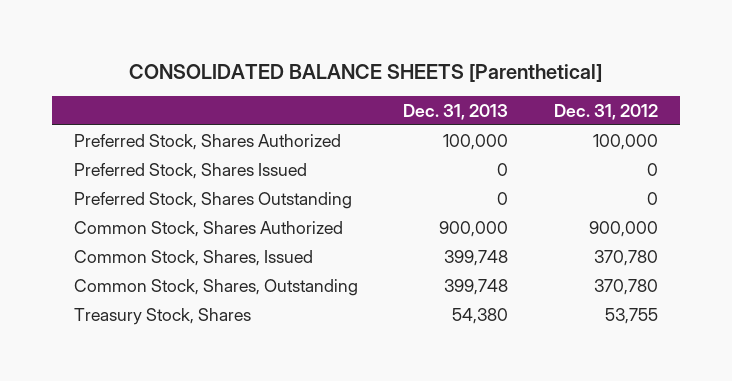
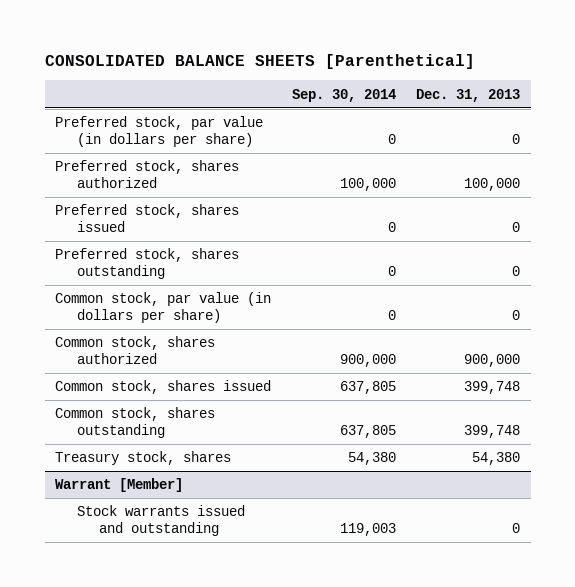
[553,103,658,120] Dec. 31, 2012 -> none
none -> [291,88,396,102] Sep. 30, 2014
none -> [55,116,264,147] Preferred stock, par value (in dollars per share)
[74,133,342,150] Preferred Stock, Shares Authorized -> [55,160,240,188] Preferred stock, shares authorized
[74,162,308,179] Preferred Stock, Shares Issued -> [55,204,240,232] Preferred stock, shares issued
[74,191,353,209] Preferred Stock, Shares Outstanding -> [55,248,240,279] Preferred stock, shares outstanding
none -> [55,292,272,323] Common stock, par value (in dollars per share)
[74,220,344,237] Common Stock, Shares Authorized -> [55,336,216,364] Common stock, shares authorized
[74,249,314,266] Common Stock, Shares, Issued -> [55,380,272,395] Common stock, shares issued
[74,278,359,296] Common Stock, Shares, Outstanding -> [55,407,216,438] Common stock, shares outstanding
[74,307,252,325] Treasury Stock, Shares -> [55,451,232,466] Treasury stock, shares
none -> [55,478,184,493] Warrant [Member]
none -> [76,505,245,536] Stock warrants issued and outstanding

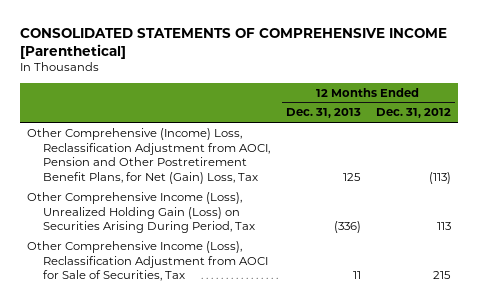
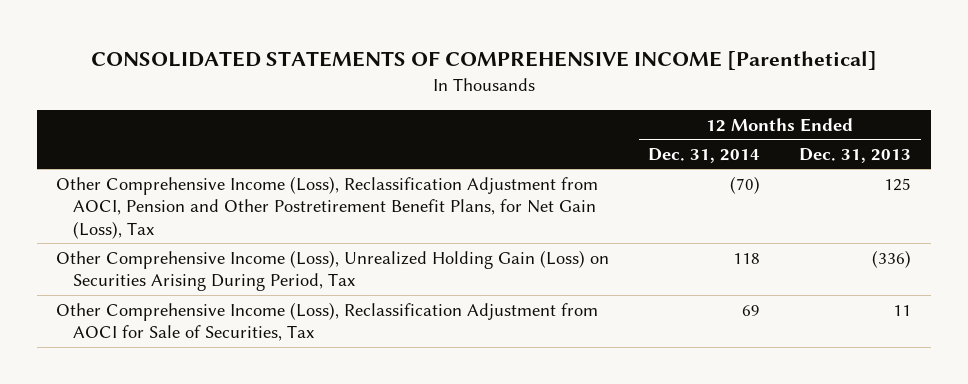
[375,108,451,119] Dec. 31, 2012 -> none
none -> [648,147,761,163] Dec. 31, 2014
[27,127,271,184] Other Comprehensive (Income) Loss, Reclassification Adjustment from AOCI, Pension and Other Postretirement Benefit Plans, for Net (Gain) Loss, Tax -> [56,175,599,239] Other Comprehensive Income (Loss), Reclassification Adjustment from AOCI, Pension and Other Postretirement Benefit Plans, for Net Gain (Loss), Tax

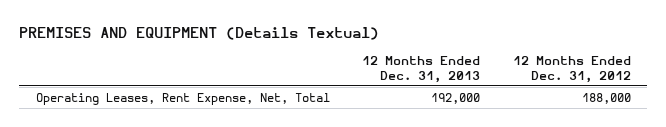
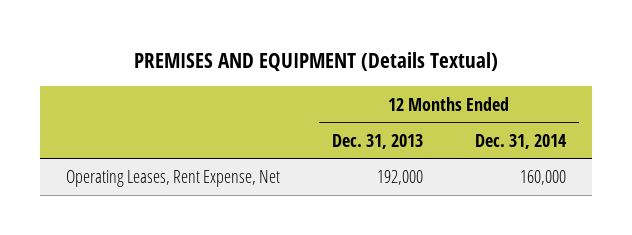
[512,56,631,83] 12 Months Ended Dec. 31, 2012 -> none
none -> [475,133,568,149] Dec. 31, 2014
[35,93,330,106] Operating Leases, Rent Expense, Net, Total -> [66,170,281,188] Operating Leases, Rent Expense, Net

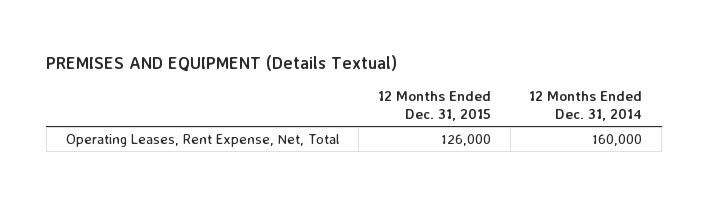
[332,133,424,149] Dec. 31, 2013 -> none
none -> [377,90,491,122] 12 Months Ended Dec. 31, 2015
[66,170,281,188] Operating Leases, Rent Expense, Net -> [65,133,340,147] Operating Leases, Rent Expense, Net, Total

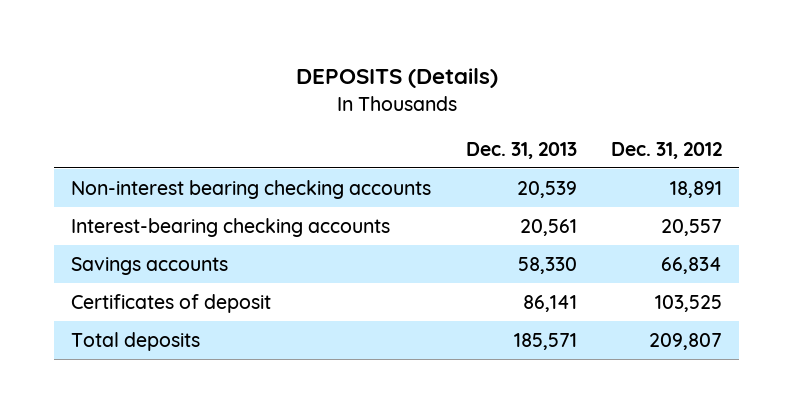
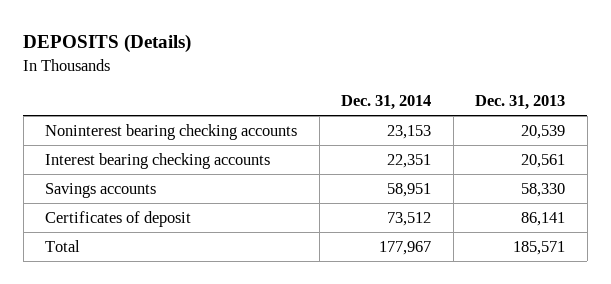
[610,141,722,159] Dec. 31, 2012 -> none
none -> [341,95,432,111] Dec. 31, 2014
[71,179,432,199] Non-interest bearing checking accounts -> [45,123,298,140] Noninterest bearing checking accounts
[71,217,391,237] Interest-bearing checking accounts -> [45,152,271,169] Interest bearing checking accounts
[71,331,201,351] Total deposits -> [45,239,81,252] Total

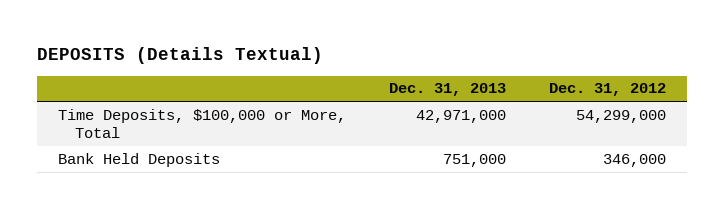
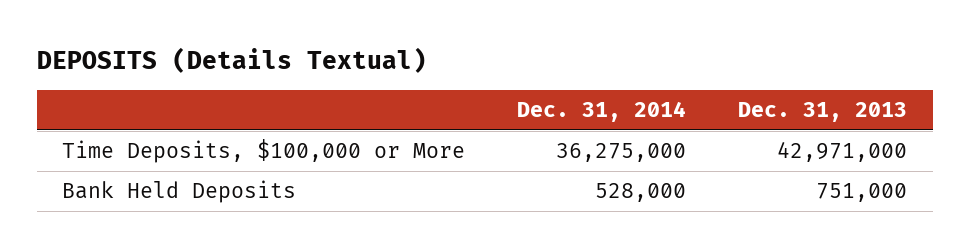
[548,83,666,97] Dec. 31, 2012 -> none
none -> [517,101,687,123] Dec. 31, 2014
[57,108,346,139] Time Deposits, $100,000 or More, Total -> [62,139,466,164] Time Deposits, $100,000 or More

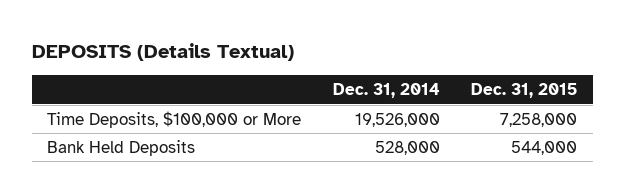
[738,102,908,123] Dec. 31, 2013 -> none
none -> [471,83,578,99] Dec. 31, 2015
[556,143,687,163] 36,275,000 -> [354,112,440,127] 19,526,000

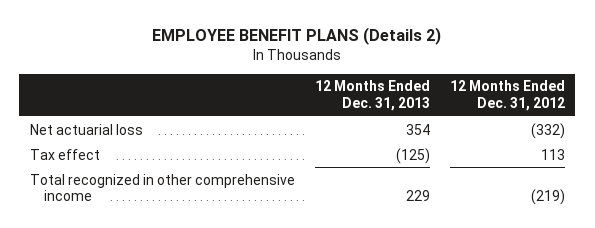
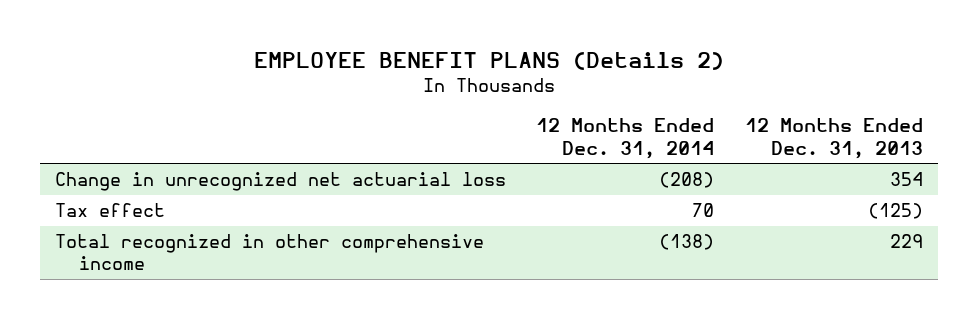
[450,80,566,111] 12 Months Ended Dec. 31, 2012 -> none
none -> [536,118,715,159] 12 Months Ended Dec. 31, 2014
[29,123,143,135] Net actuarial loss -> [54,172,506,192] Change in unrecognized net actuarial loss

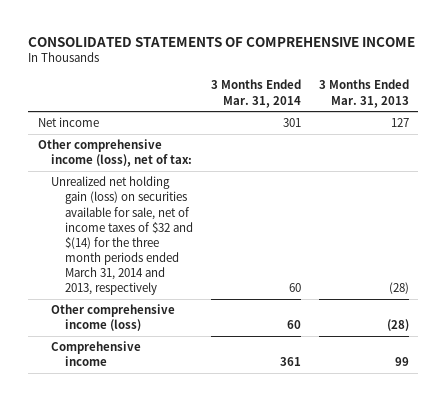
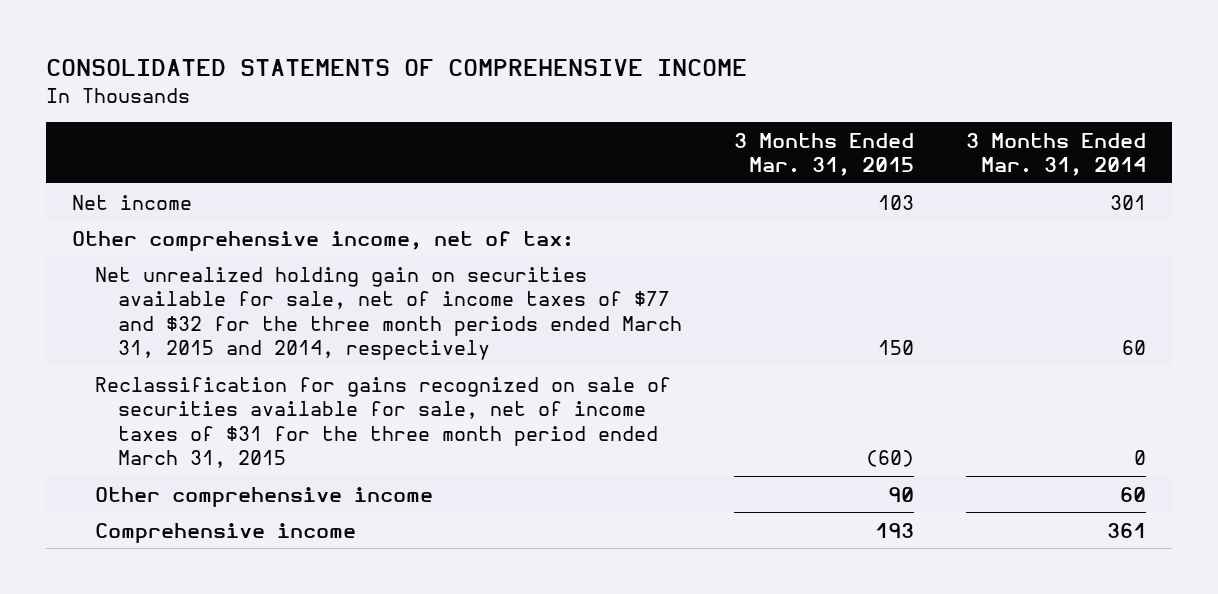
[319,79,410,108] 3 Months Ended Mar. 31, 2013 -> none
none -> [733,132,914,177] 3 Months Ended Mar. 31, 2015
[37,139,193,168] Other comprehensive income (loss), net of tax: -> [71,230,574,251] Other comprehensive income, net of tax:
[51,176,193,296] Unrealized net holding gain (loss) on securities available for sale, net of income taxes of $32 and $(14) for the three month periods ended March 31, 2014 and 2013, respectively -> [94,266,682,361] Net unrealized holding gain on securities available for sale, net of income taxes of $77 and $32 for the three month periods ended March 31, 2015 and 2014, respectively
none -> [94,376,671,469] Reclassification for gains recognized on sale of securities available for sale, net of income taxes of $31 for the three month period ended March 31, 2015
[51,304,176,332] Other comprehensive income (loss) -> [94,486,433,507] Other comprehensive income

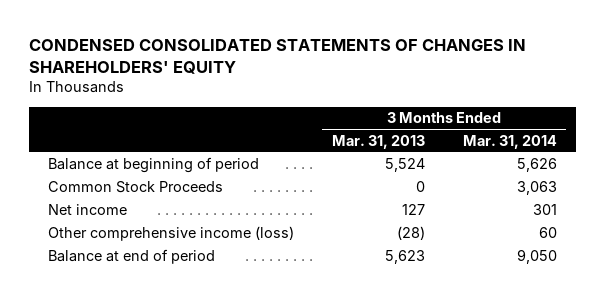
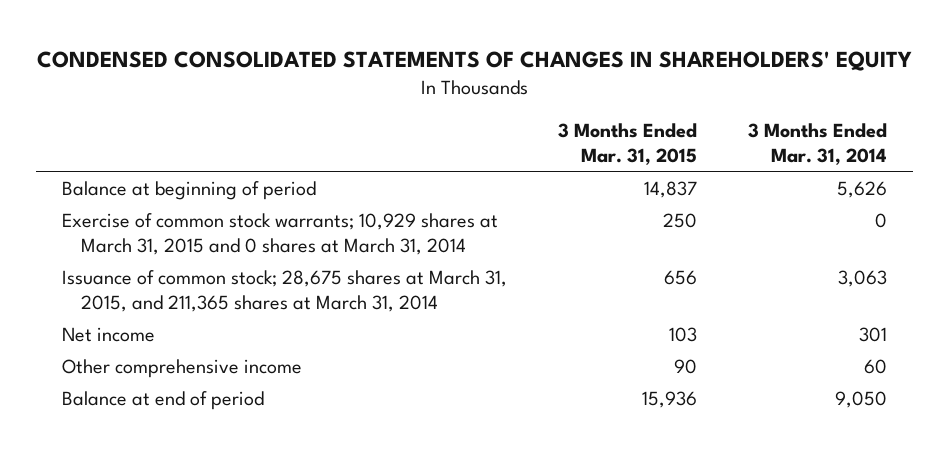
[331,134,425,149] Mar. 31, 2013 -> none
none -> [558,122,698,165] 3 Months Ended Mar. 31, 2015
none -> [62,212,499,255] Exercise of common stock warrants; 10,929 shares at March 31, 2015 and 0 shares at March 31, 2014
[47,181,223,194] Common Stock Proceeds -> [62,269,508,312] Issuance of common stock; 28,675 shares at March 31, 2015, and 211,365 shares at March 31, 2014
[47,226,294,242] Other comprehensive income (loss) -> [62,358,303,378] Other comprehensive income

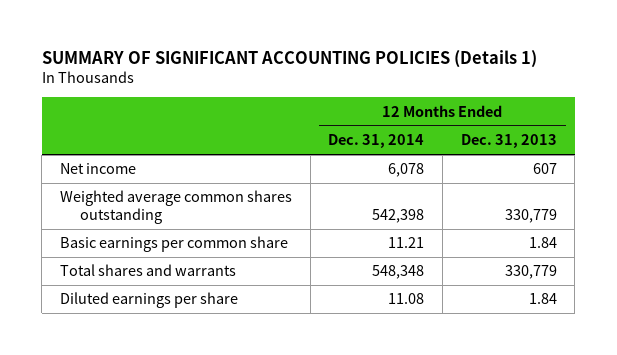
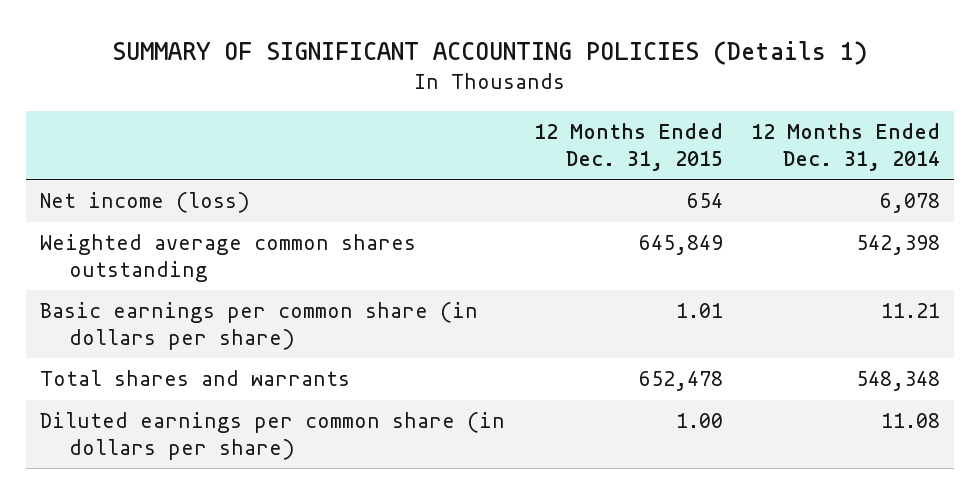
[460,134,557,149] Dec. 31, 2013 -> none
none -> [533,122,723,171] 12 Months Ended Dec. 31, 2015
[59,163,136,175] Net income -> [40,192,251,214] Net income (loss)
[59,236,288,253] Basic earnings per common share -> [40,302,479,351] Basic earnings per common share (in dollars per share)
[59,292,238,309] Diluted earnings per share -> [40,412,506,461] Diluted earnings per common share (in dollars per share)

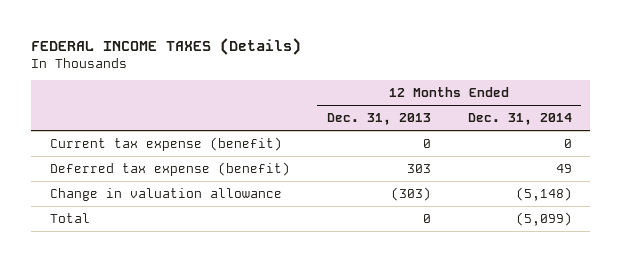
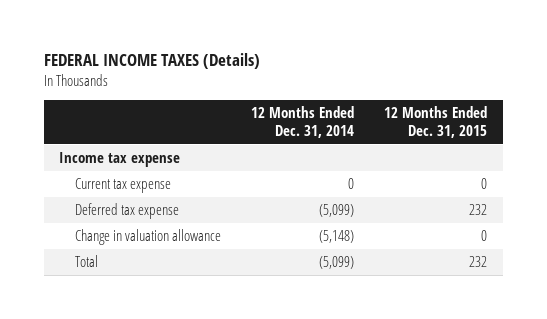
[326,113,431,126] Dec. 31, 2013 -> none
none -> [384,105,488,138] 12 Months Ended Dec. 31, 2015
none -> [59,151,181,167] Income tax expense
[49,136,282,151] Current tax expense (benefit) -> [74,177,171,193] Current tax expense
[49,161,290,176] Deferred tax expense (benefit) -> [74,202,179,219] Deferred tax expense
[555,163,572,173] 49 -> [319,203,355,217] (5,099)

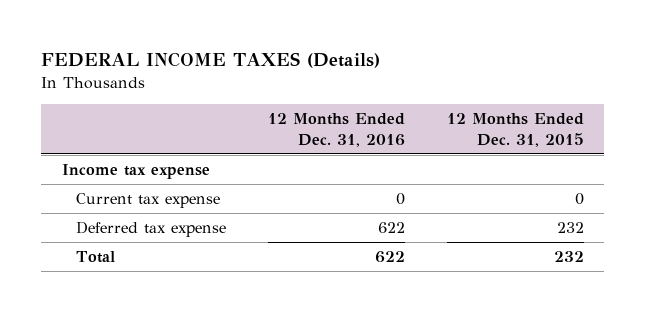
[251,105,355,138] 12 Months Ended Dec. 31, 2014 -> none
none -> [267,113,405,148] 12 Months Ended Dec. 31, 2016
[74,228,221,245] Change in valuation allowance -> none

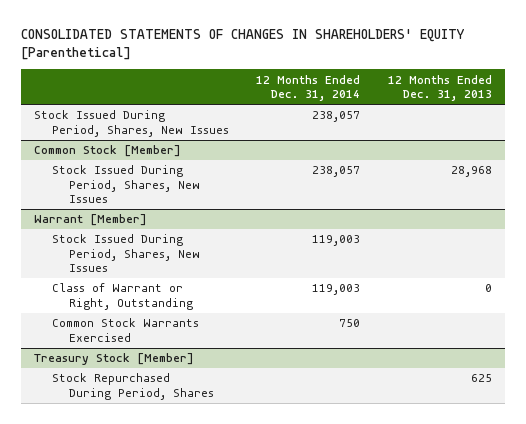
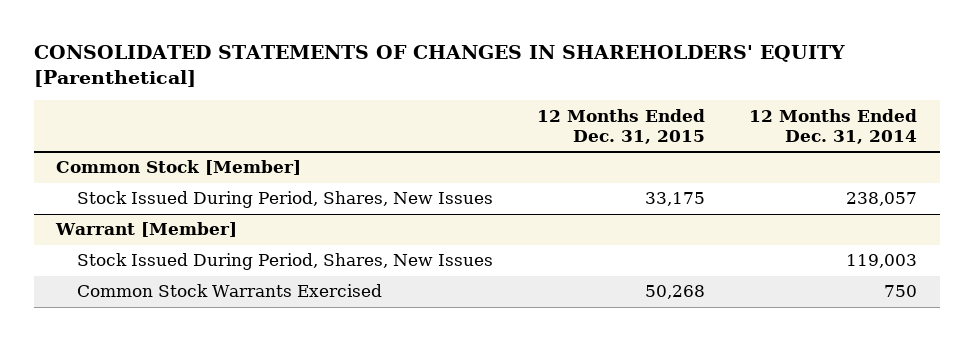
[387,74,492,102] 12 Months Ended Dec. 31, 2013 -> none
none -> [537,108,706,144] 12 Months Ended Dec. 31, 2015
[34,110,229,137] Stock Issued During Period, Shares, New Issues -> none
[51,283,194,310] Class of Warrant or Right, Outstanding -> none
[34,353,195,366] Treasury Stock [Member] -> none
[51,373,215,400] Stock Repurchased During Period, Shares -> none

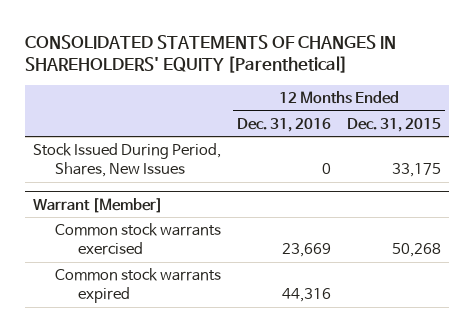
[749,108,918,144] 12 Months Ended Dec. 31, 2014 -> none
none -> [237,117,332,132] Dec. 31, 2016
[55,160,301,176] Common Stock [Member] -> none
[77,253,494,271] Stock Issued During Period, Shares, New Issues -> none
[77,284,383,298] Common Stock Warrants Exercised -> [55,223,222,255] Common stock warrants exercised
none -> [55,268,222,303] Common stock warrants expired

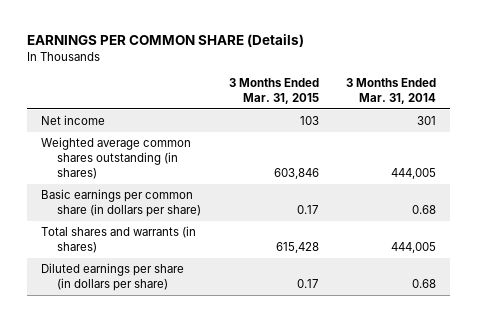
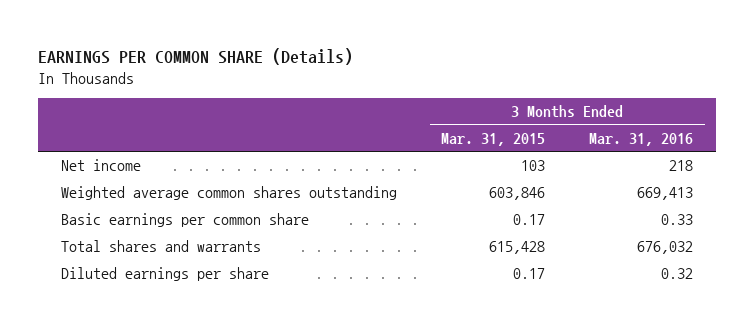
[346,78,437,105] 3 Months Ended Mar. 31, 2014 -> none
none -> [589,132,694,146] Mar. 31, 2016
[40,137,191,180] Weighted average common shares outstanding (in shares) -> [60,186,397,201] Weighted average common shares outstanding
[40,189,202,218] Basic earnings per common share (in dollars per share) -> [60,213,309,228] Basic earnings per common share
[40,226,196,254] Total shares and warrants (in shares) -> [60,240,261,253] Total shares and warrants
[40,263,184,292] Diluted earnings per share (in dollars per share) -> [60,267,269,282] Diluted earnings per share

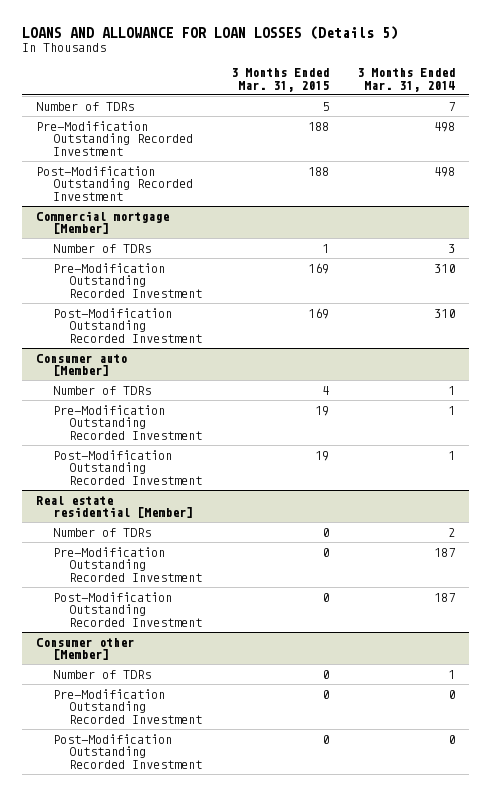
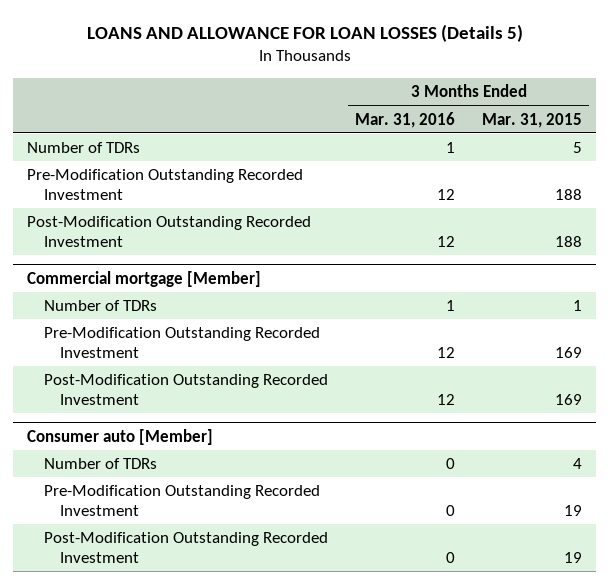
[356,68,455,92] 3 Months Ended Mar. 31, 2014 -> none
none -> [355,111,456,128] Mar. 31, 2016
[36,495,193,519] Real estate residential [Member] -> none
[52,527,151,537] Number of TDRs -> none
[52,546,203,582] Pre-Modification Outstanding Recorded Investment -> none
[52,591,203,627] Post-Modification Outstanding Recorded Investment -> none
[36,637,135,661] Consumer other [Member] -> none
[52,669,151,679] Number of TDRs -> none
[52,688,203,724] Pre-Modification Outstanding Recorded Investment -> none
[52,733,203,769] Post-Modification Outstanding Recorded Investment -> none

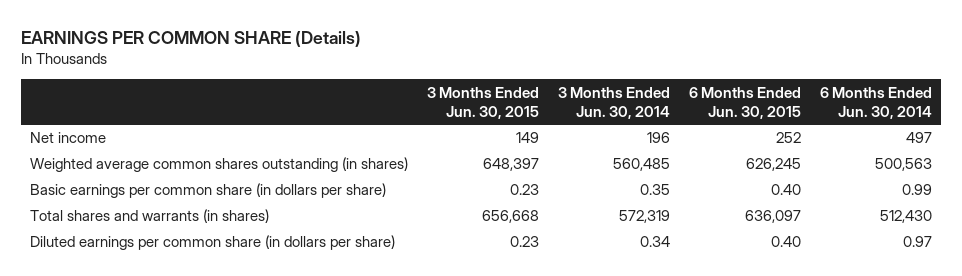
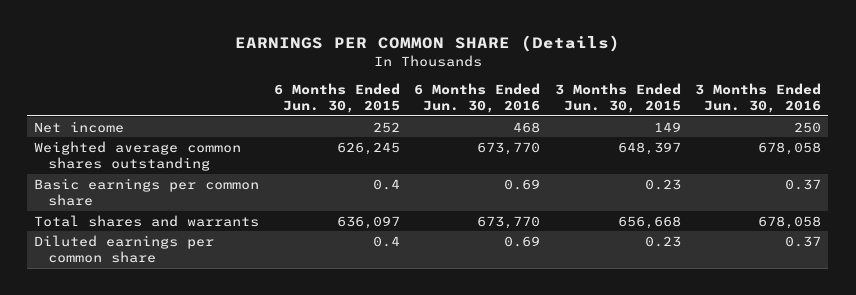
[557,86,670,120] 3 Months Ended Jun. 30, 2014 -> none
[819,86,932,120] 6 Months Ended Jun. 30, 2014 -> none
none -> [414,82,541,114] 6 Months Ended Jun. 30, 2016
none -> [695,82,822,114] 3 Months Ended Jun. 30, 2016
[29,157,408,173] Weighted average common shares outstanding (in shares) -> [34,140,242,172] Weighted average common shares outstanding
[29,183,386,199] Basic earnings per common share (in dollars per share) -> [34,177,260,207] Basic earnings per common share
[770,184,801,196] 0.40 -> [372,178,400,190] 0.4
[29,209,269,224] Total shares and warrants (in shares) -> [34,214,260,227] Total shares and warrants
[29,235,395,251] Diluted earnings per common share (in dollars per share) -> [34,234,215,264] Diluted earnings per common share
[770,236,801,248] 0.40 -> [372,235,400,247] 0.4

